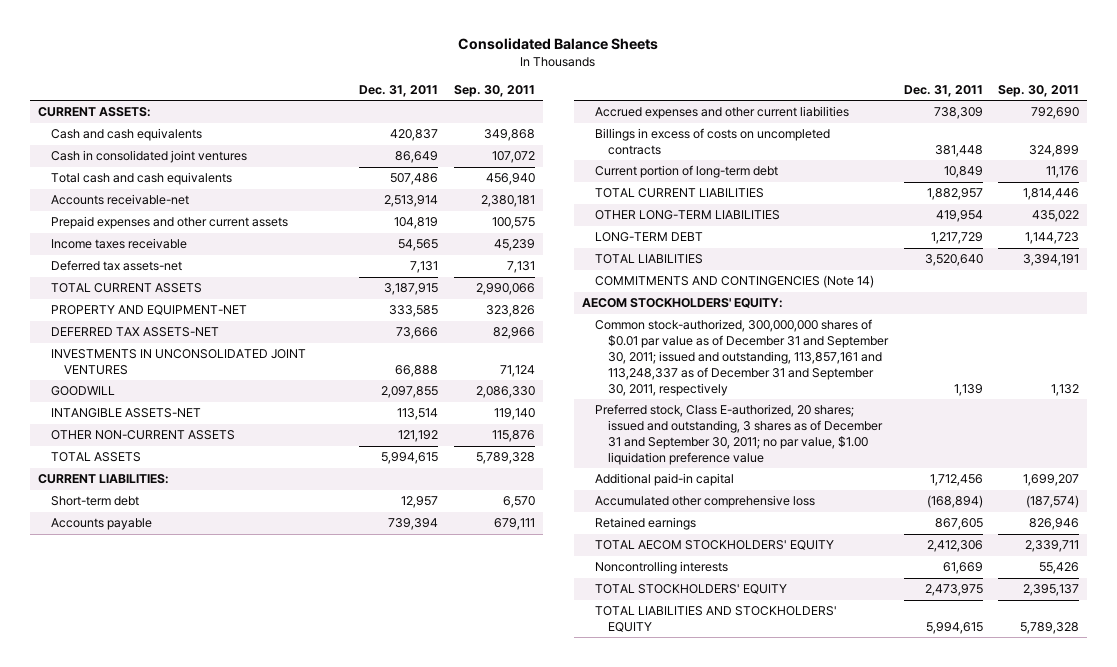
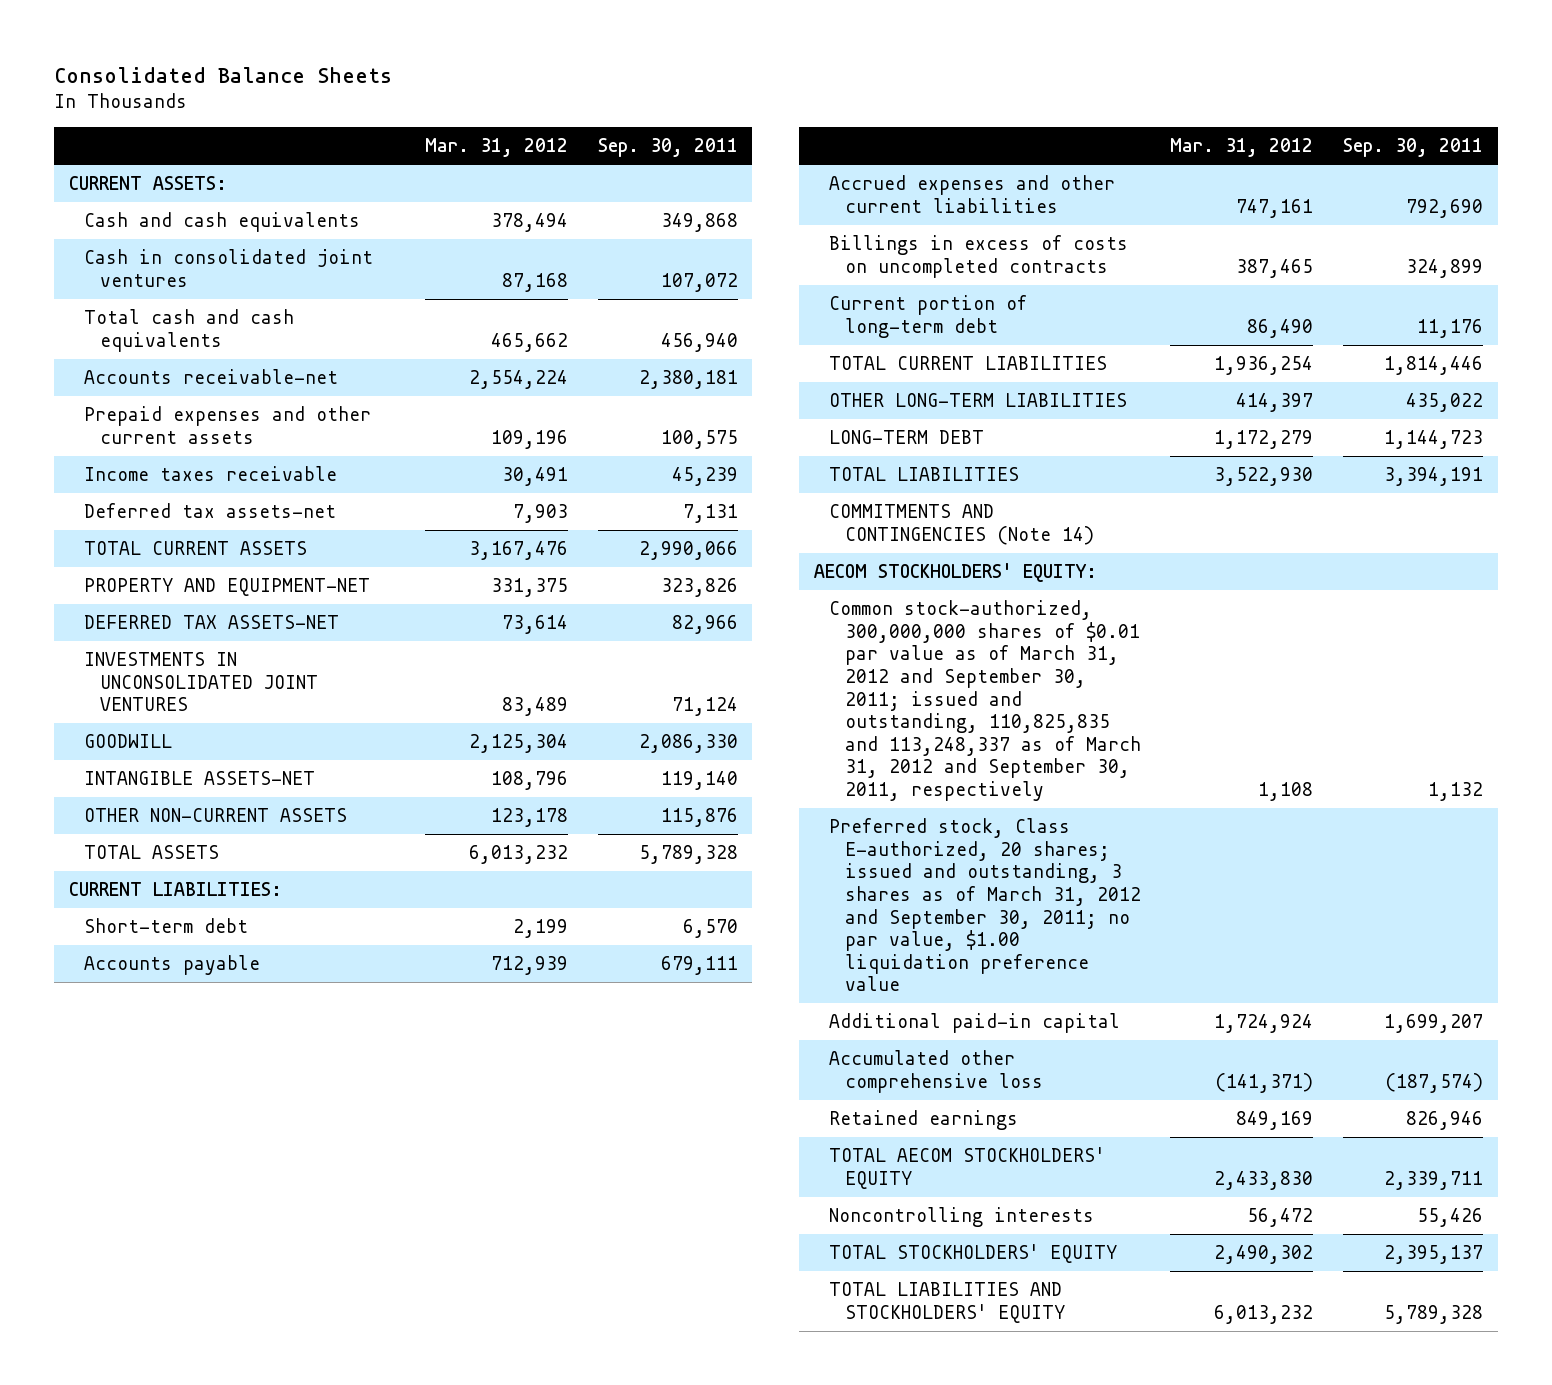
[359,84,439,97] Dec. 31, 2011 -> none
none -> [425,138,569,158] Mar. 31, 2012
[594,319,890,396] Common stock-authorized, 300,000,000 shares of $0.01 par value as of December 31 and September 30, 2011; issued and outstanding, 113,857,161 and 113,248,337 as of December 31 and September 30, 2011, respectively -> [829,599,1141,802] Common stock-authorized, 300,000,000 shares of $0.01 par value as of March 31, 2012 and September 30, 2011; issued and outstanding, 110,825,835 and 113,248,337 as of March 31, 2012 and September 30, 2011, respectively
[594,404,884,465] Preferred stock, Class E-authorized, 20 shares; issued and outstanding, 3 shares as of December 31 and September 30, 2011; no par value, $1.00 liquidation preference value -> [829,817,1141,992] Preferred stock, Class E-authorized, 20 shares; issued and outstanding, 3 shares as of March 31, 2012 and September 30, 2011; no par value, $1.00 liquidation preference value

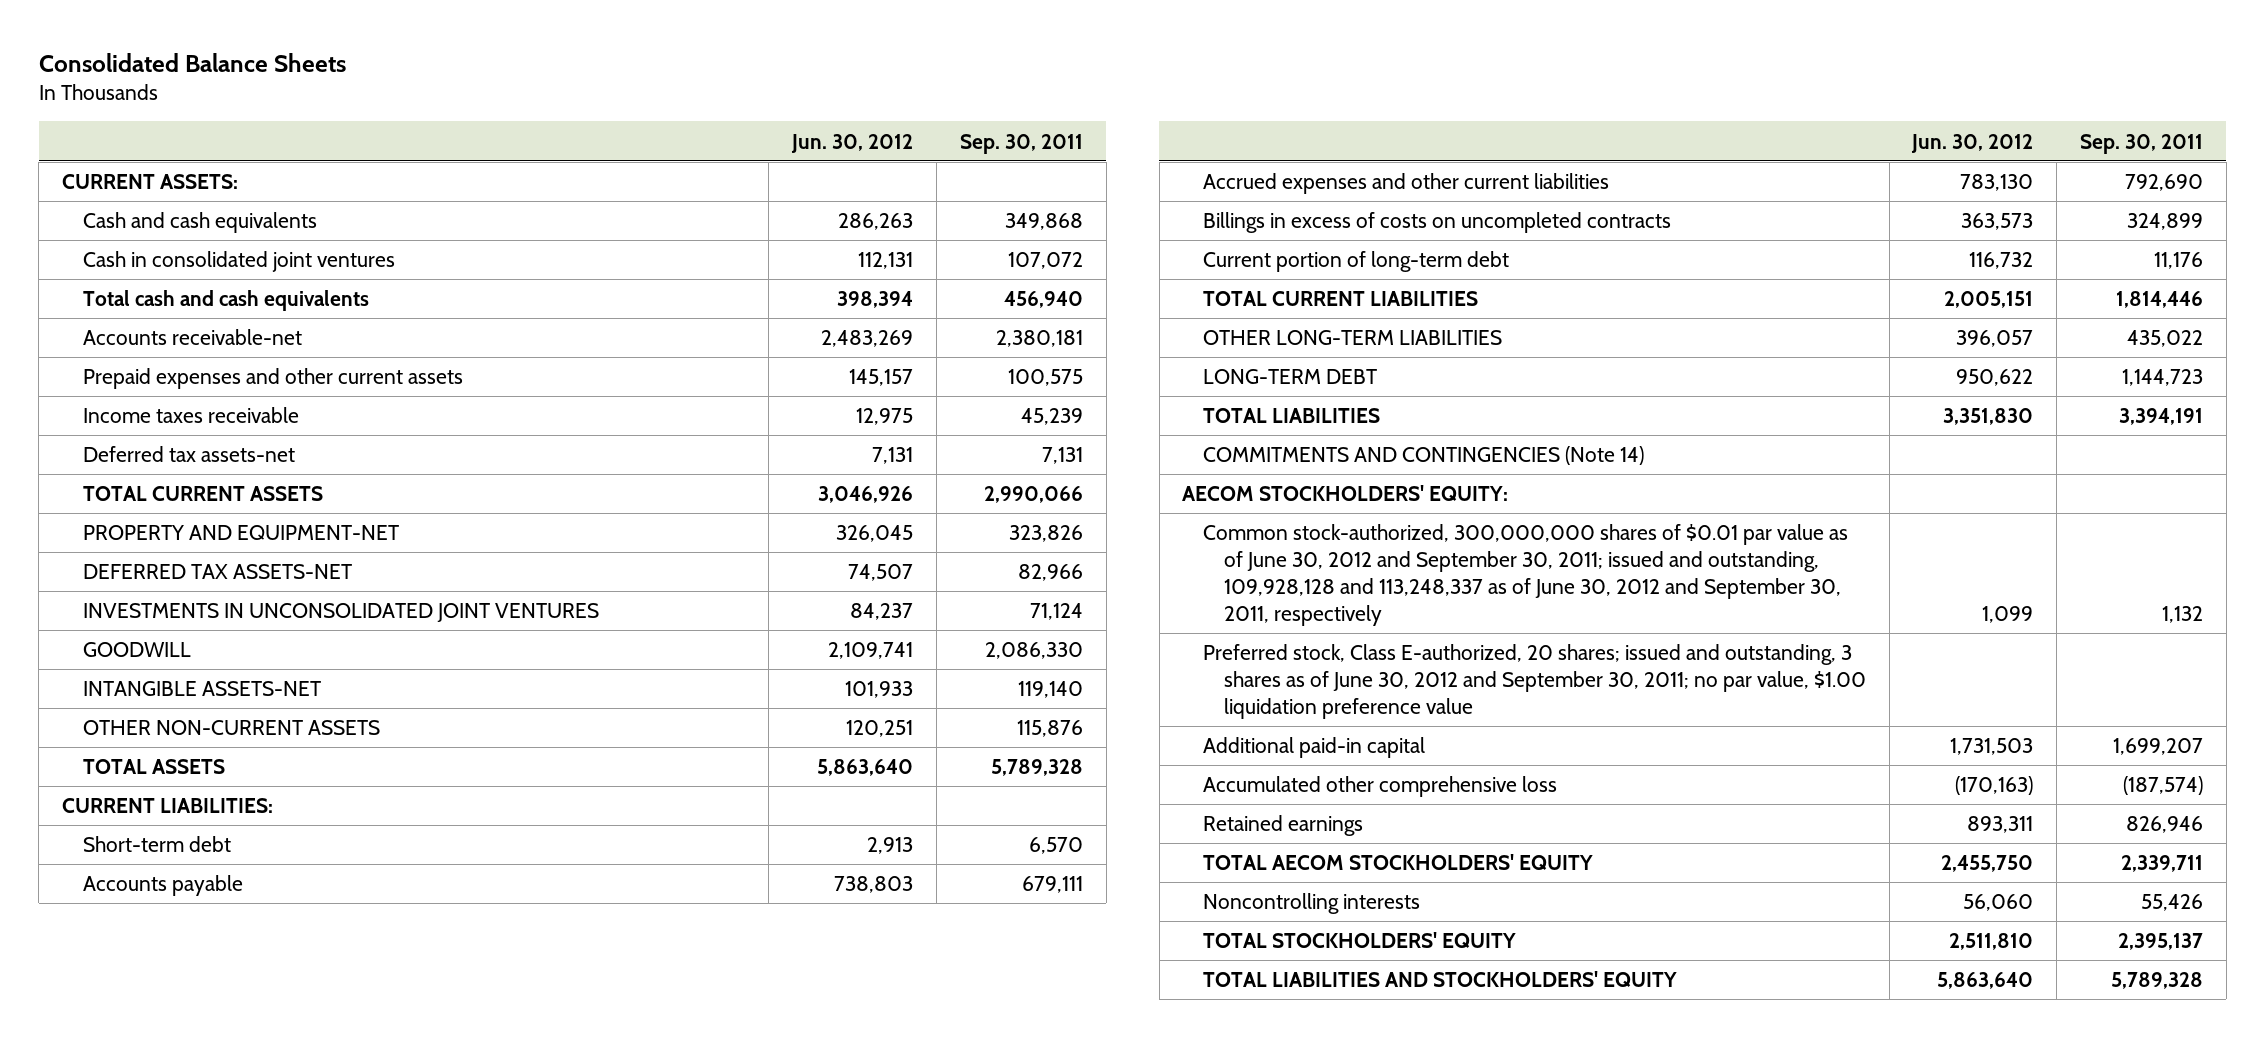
[425,138,569,158] Mar. 31, 2012 -> none
none -> [791,133,914,153] Jun. 30, 2012
[829,599,1141,802] Common stock-authorized, 300,000,000 shares of $0.01 par value as of March 31, 2012 and September 30, 2011; issued and outstanding, 110,825,835 and 113,248,337 as of March 31, 2012 and September 30, 2011, respectively -> [1203,524,1849,627] Common stock-authorized, 300,000,000 shares of $0.01 par value as of June 30, 2012 and September 30, 2011; issued and outstanding, 109,928,128 and 113,248,337 as of June 30, 2012 and September 30, 2011, respectively
[829,817,1141,992] Preferred stock, Class E-authorized, 20 shares; issued and outstanding, 3 shares as of March 31, 2012 and September 30, 2011; no par value, $1.00 liquidation preference value -> [1203,644,1866,720] Preferred stock, Class E-authorized, 20 shares; issued and outstanding, 3 shares as of June 30, 2012 and September 30, 2011; no par value, $1.00 liquidation preference value

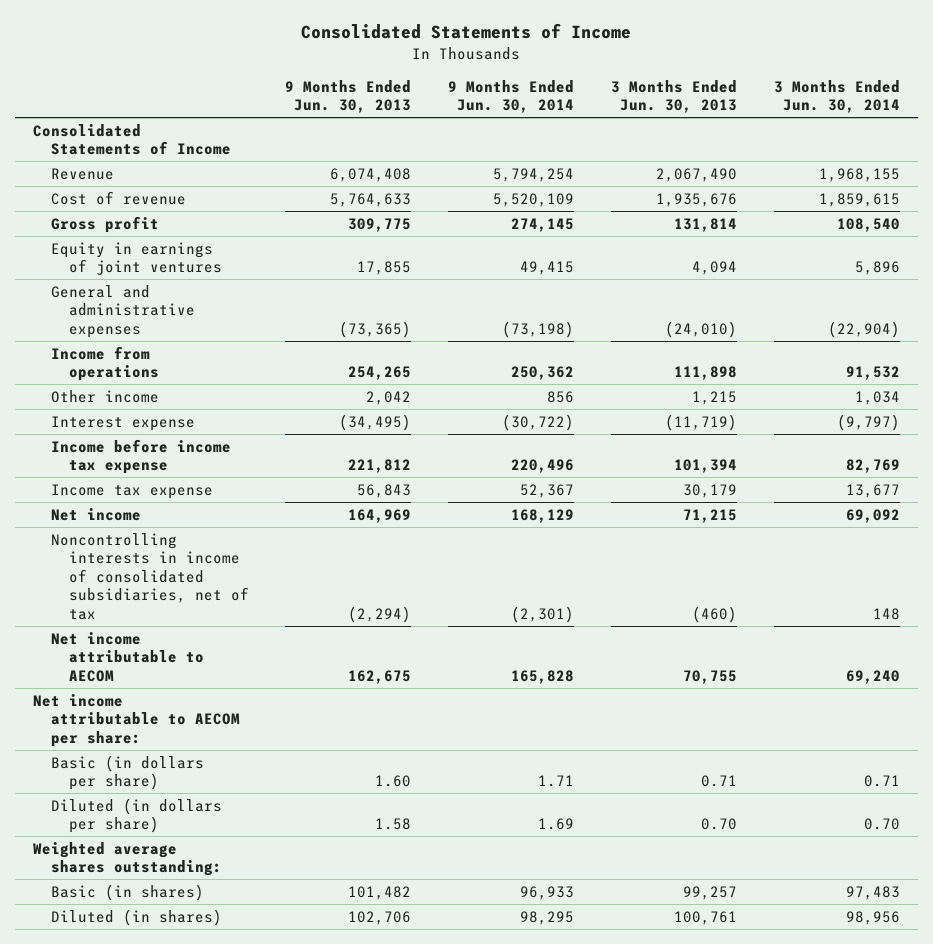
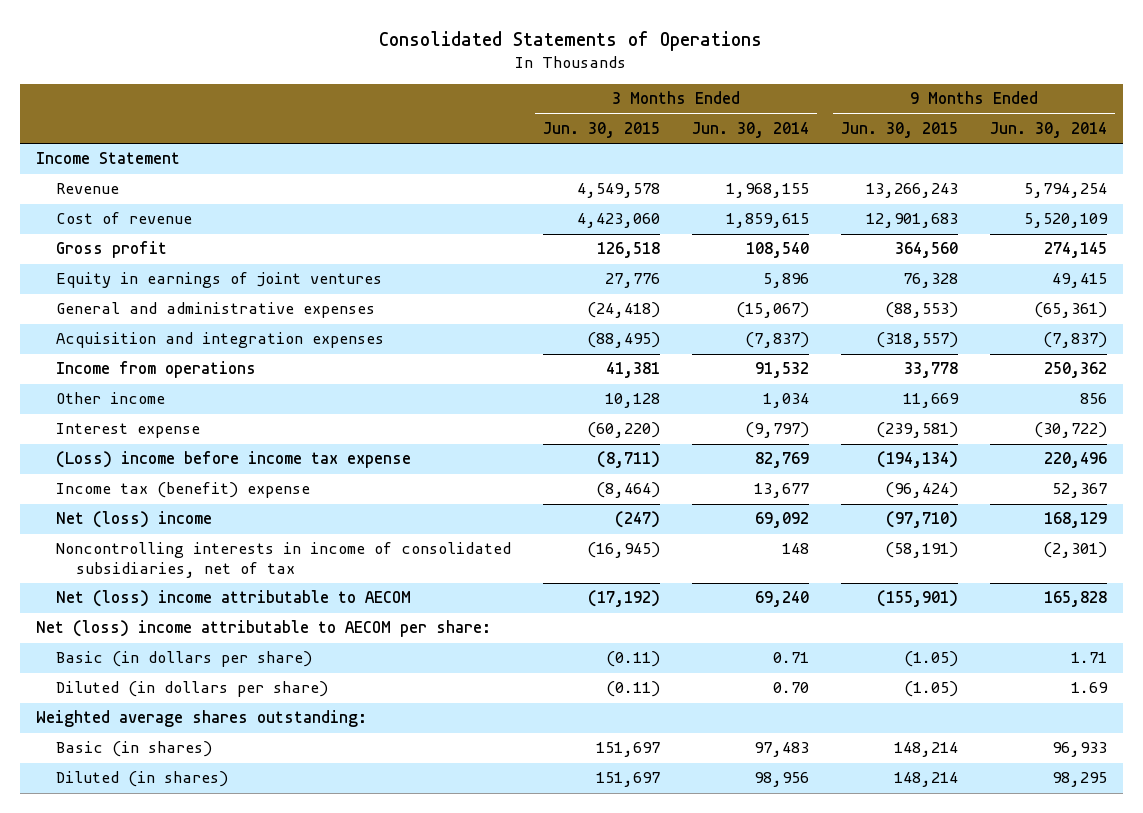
[301,23,632,40] Consolidated Statements of Income -> [379,30,763,51] Consolidated Statements of Operations
[285,79,412,114] 9 Months Ended Jun. 30, 2013 -> none
[610,79,737,114] 3 Months Ended Jun. 30, 2013 -> none
none -> [543,122,661,139] Jun. 30, 2015
none -> [840,122,958,139] Jun. 30, 2015
[33,123,231,156] Consolidated Statements of Income -> [36,152,181,165] Income Statement
[502,320,575,338] (73,198) -> [1033,302,1107,319] (65,361)
[827,320,900,338] (22,904) -> [735,302,809,319] (15,067)
none -> [56,332,385,349] Acquisition and integration expenses
[50,438,231,475] Income before income tax expense -> [56,451,412,469] (Loss) income before income tax expense
[50,483,213,499] Income tax expense -> [56,482,311,499] Income tax (benefit) expense
[50,507,141,521] Net income -> [56,511,213,529] Net (loss) income
[50,631,204,682] Net income attributable to AECOM -> [56,590,412,608] Net (loss) income attributable to AECOM
[33,693,240,747] Net income attributable to AECOM per share: -> [36,620,492,638] Net (loss) income attributable to AECOM per share:

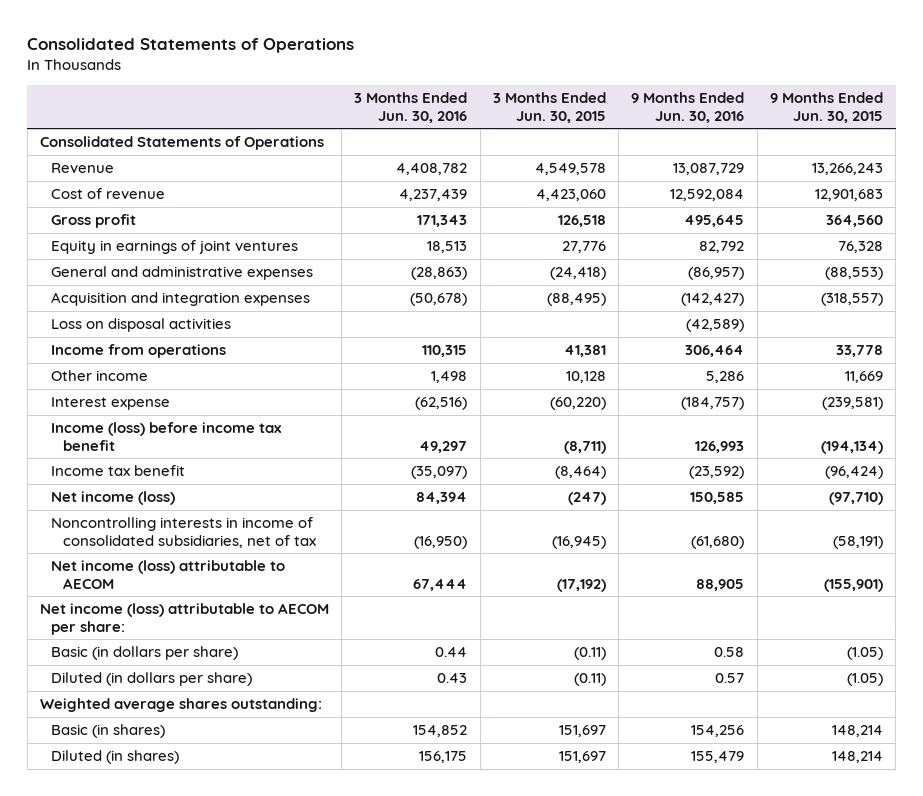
[691,122,809,139] Jun. 30, 2014 -> none
[989,122,1107,139] Jun. 30, 2014 -> none
none -> [354,92,468,123] 3 Months Ended Jun. 30, 2016
none -> [631,92,745,123] 9 Months Ended Jun. 30, 2016
[36,152,181,165] Income Statement -> [39,136,324,151] Consolidated Statements of Operations
none -> [51,318,232,333] Loss on disposal activities
[56,451,412,469] (Loss) income before income tax expense -> [51,422,283,451] Income (loss) before income tax benefit
[56,482,311,499] Income tax (benefit) expense -> [51,465,186,477] Income tax benefit
[56,511,213,529] Net (loss) income -> [51,491,176,506] Net income (loss)
[56,590,412,608] Net (loss) income attributable to AECOM -> [51,560,286,589] Net income (loss) attributable to AECOM
[36,620,492,638] Net (loss) income attributable to AECOM per share: -> [39,603,329,635] Net income (loss) attributable to AECOM per share:

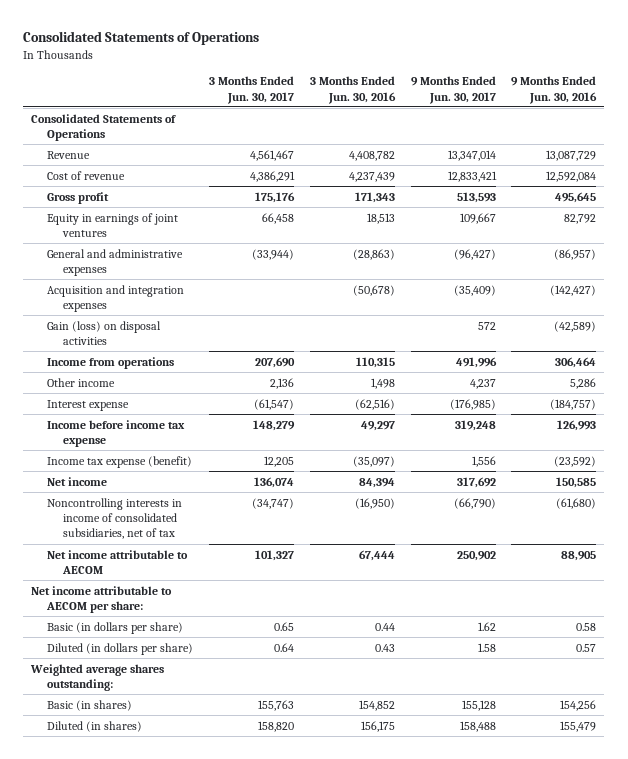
[492,92,606,123] 3 Months Ended Jun. 30, 2015 -> none
[769,92,883,123] 9 Months Ended Jun. 30, 2015 -> none
none -> [209,76,295,104] 3 Months Ended Jun. 30, 2017
none -> [410,76,496,104] 9 Months Ended Jun. 30, 2017
[51,318,232,333] Loss on disposal activities -> [47,320,162,345] Gain (loss) on disposal activities
[51,422,283,451] Income (loss) before income tax benefit -> [47,419,186,447] Income before income tax expense
[51,465,186,477] Income tax benefit -> [47,455,193,468] Income tax expense (benefit)
[51,491,176,506] Net income (loss) -> [47,476,108,486] Net income
[51,560,286,589] Net income (loss) attributable to AECOM -> [47,549,189,574] Net income attributable to AECOM
[39,603,329,635] Net income (loss) attributable to AECOM per share: -> [31,585,173,613] Net income attributable to AECOM per share:

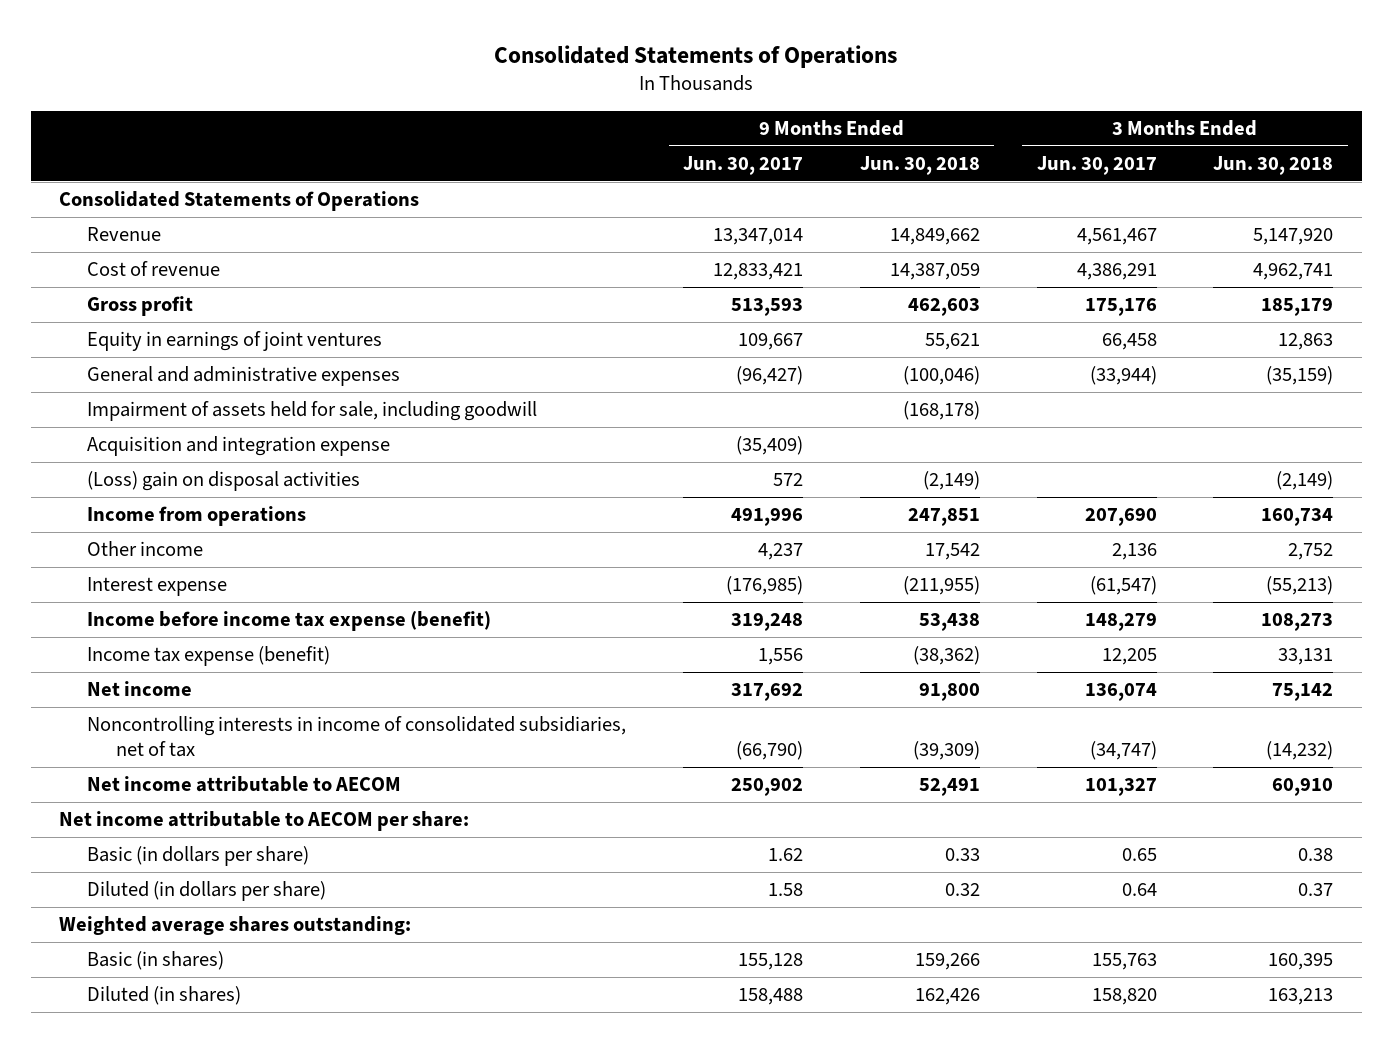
[309,76,396,104] 3 Months Ended Jun. 30, 2016 -> none
[511,76,598,104] 9 Months Ended Jun. 30, 2016 -> none
none -> [859,155,980,175] Jun. 30, 2018
none -> [1213,155,1334,175] Jun. 30, 2018
none -> [87,401,538,422] Impairment of assets held for sale, including goodwill
[47,284,185,312] Acquisition and integration expenses -> [87,436,391,457] Acquisition and integration expense
[47,320,162,345] Gain (loss) on disposal activities -> [87,471,361,492] (Loss) gain on disposal activities
[47,419,186,447] Income before income tax expense -> [87,611,492,632] Income before income tax expense (benefit)

